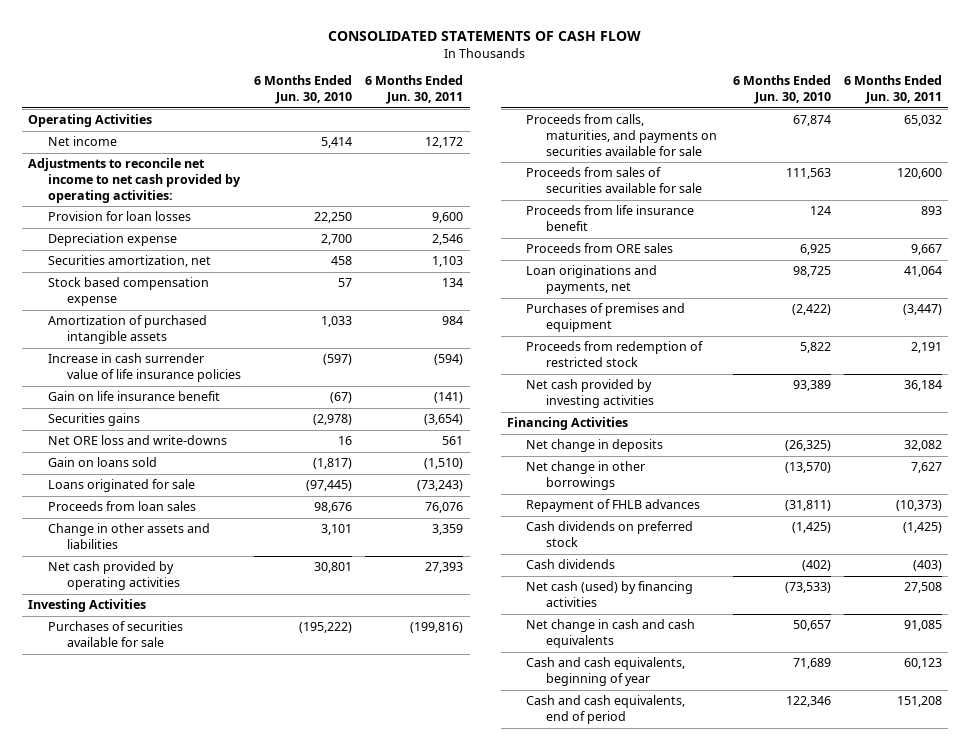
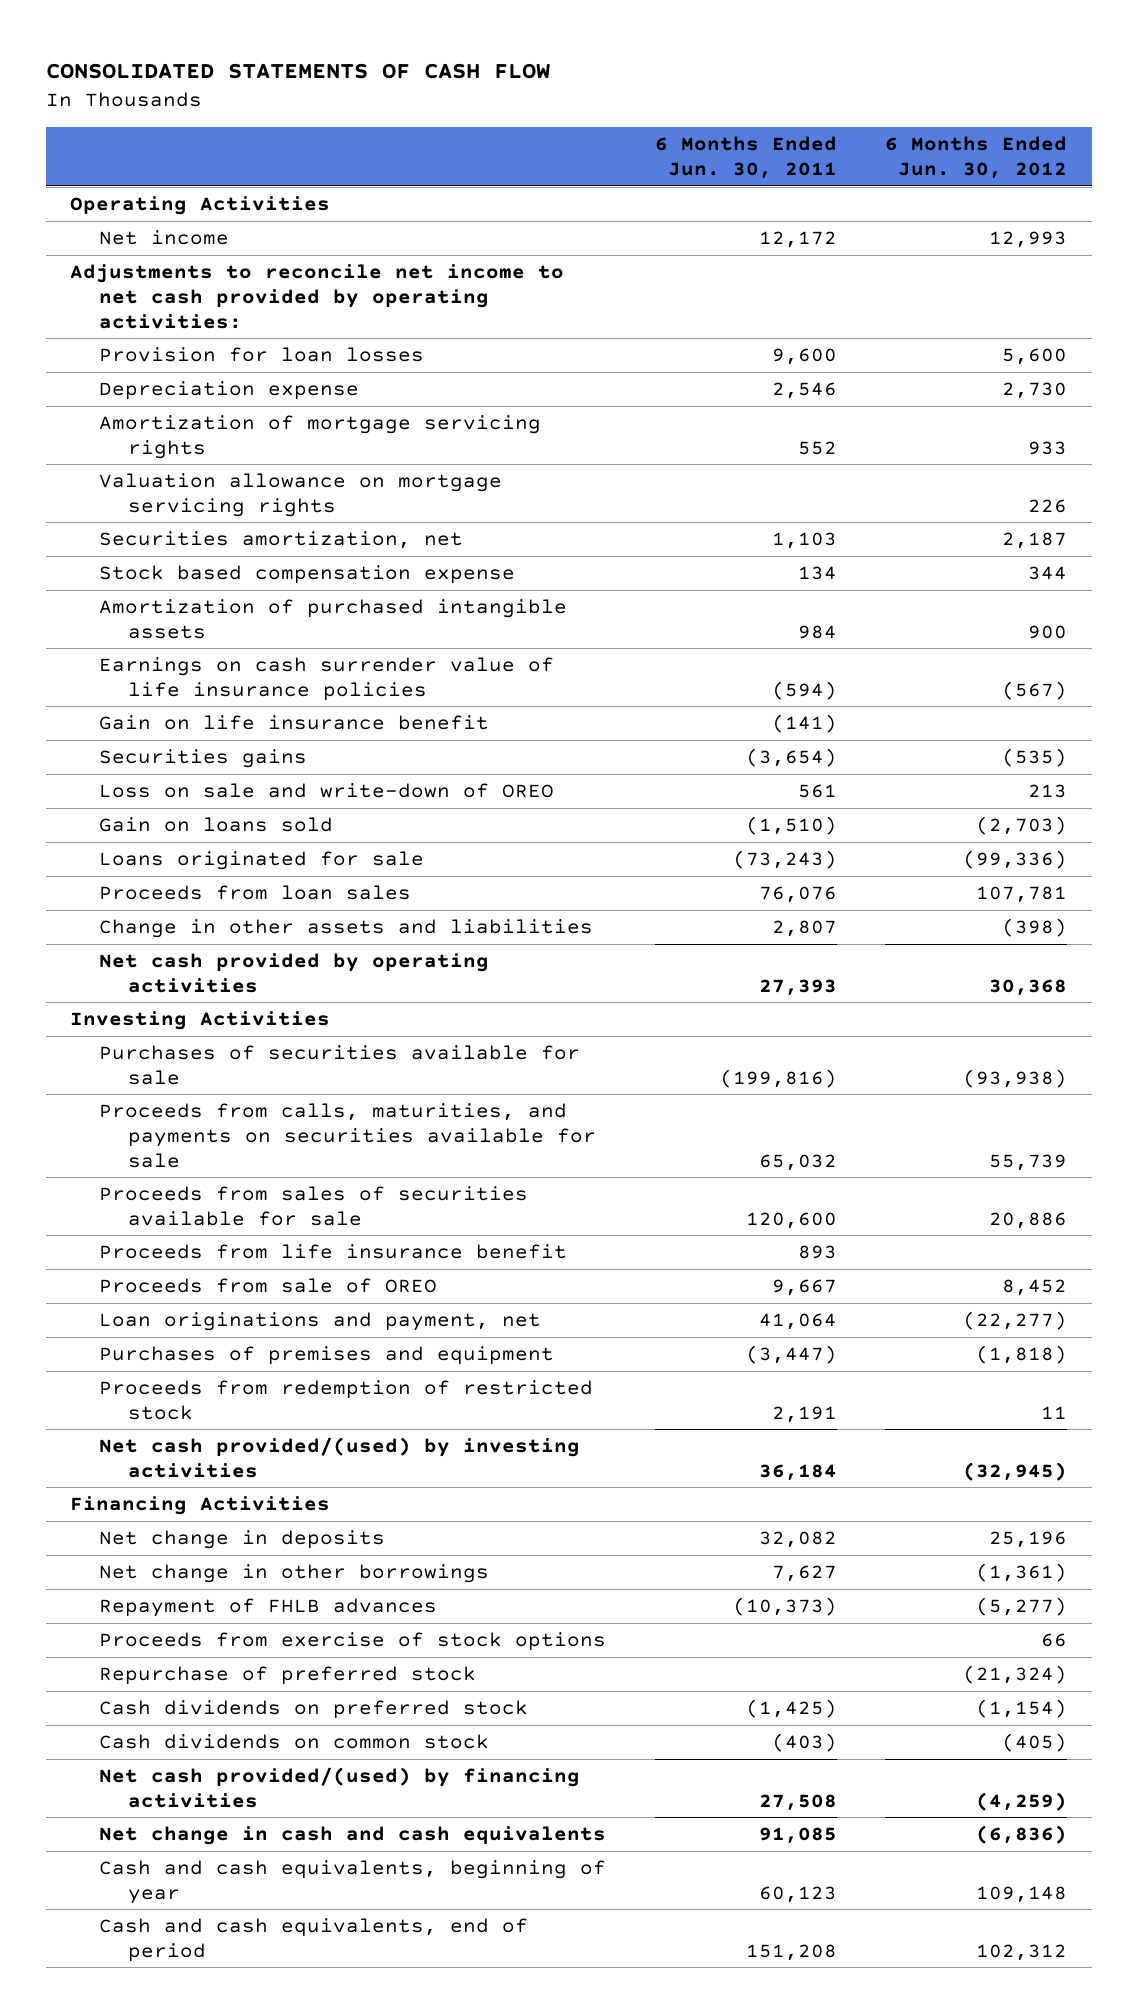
[253,75,352,105] 6 Months Ended Jun. 30, 2010 -> none
none -> [885,136,1068,180] 6 Months Ended Jun. 30, 2012
none -> [99,415,542,459] Amortization of mortgage servicing rights
none -> [99,473,503,517] Valuation allowance on mortgage servicing rights
[47,353,241,383] Increase in cash surrender value of life insurance policies -> [99,657,555,701] Earnings on cash surrender value of life insurance policies
[47,435,227,446] Net ORE loss and write-downs -> [99,783,555,799] Loss on sale and write-down of OREO
[432,524,464,536] 3,359 -> [771,920,837,938] 2,807
[526,243,674,254] Proceeds from ORE sales -> [99,1278,438,1294] Proceeds from sale of OREO
[526,265,658,295] Loan originations and payments, net -> [99,1312,542,1332] Loan originations and payment, net
[526,379,654,409] Net cash provided by investing activities -> [99,1437,581,1478] Net cash provided/(used) by investing activities
none -> [99,1632,607,1652] Proceeds from exercise of stock options
none -> [99,1666,477,1686] Repurchase of preferred stock
[526,559,616,570] Cash dividends -> [99,1734,490,1750] Cash dividends on common stock
[526,581,694,608] Net cash (used) by financing activities -> [99,1767,581,1808] Net cash provided/(used) by financing activities

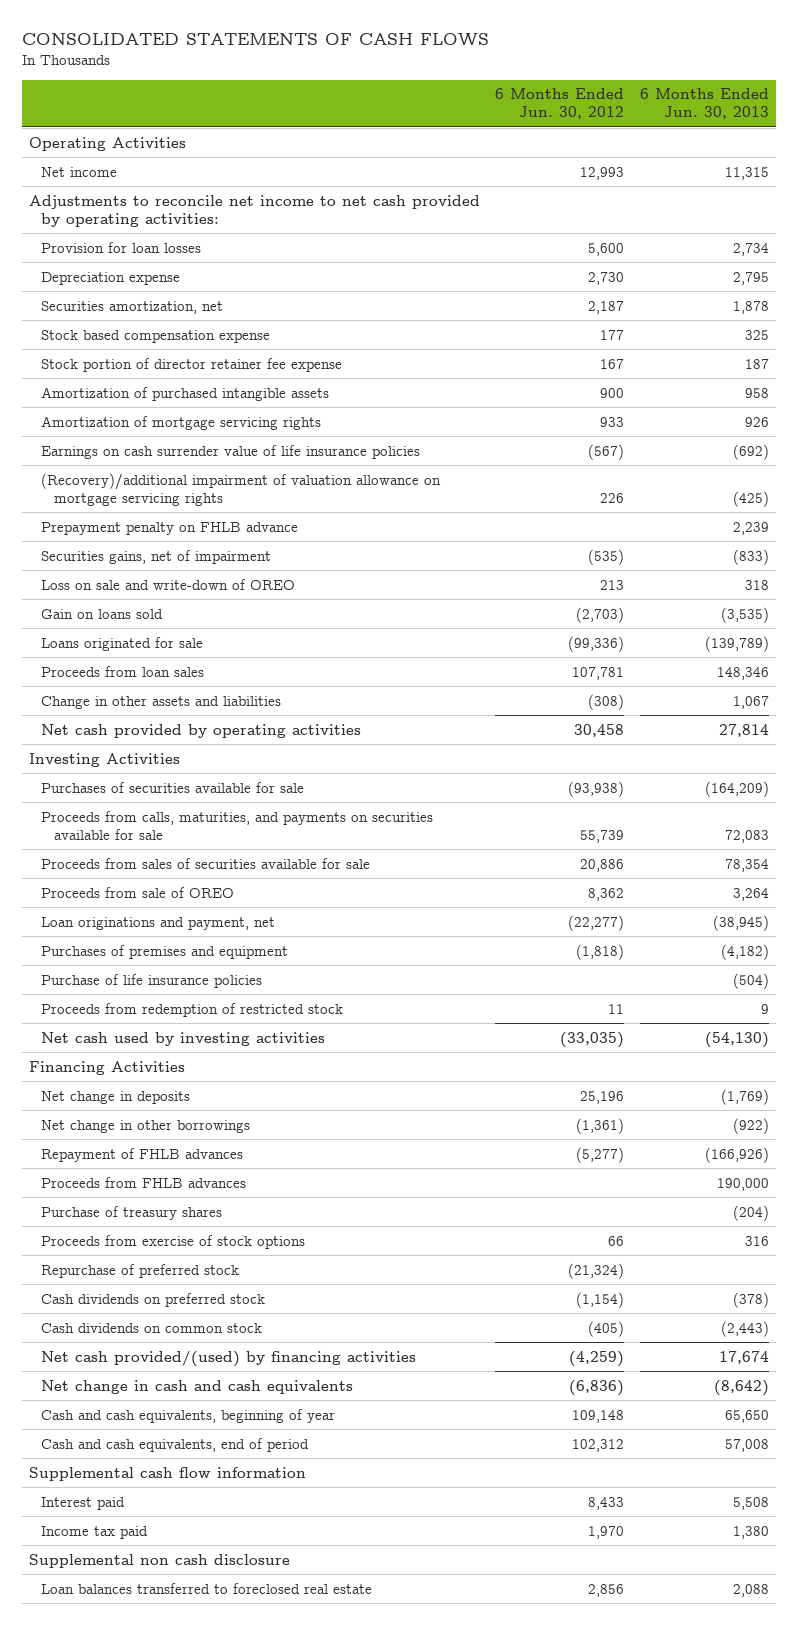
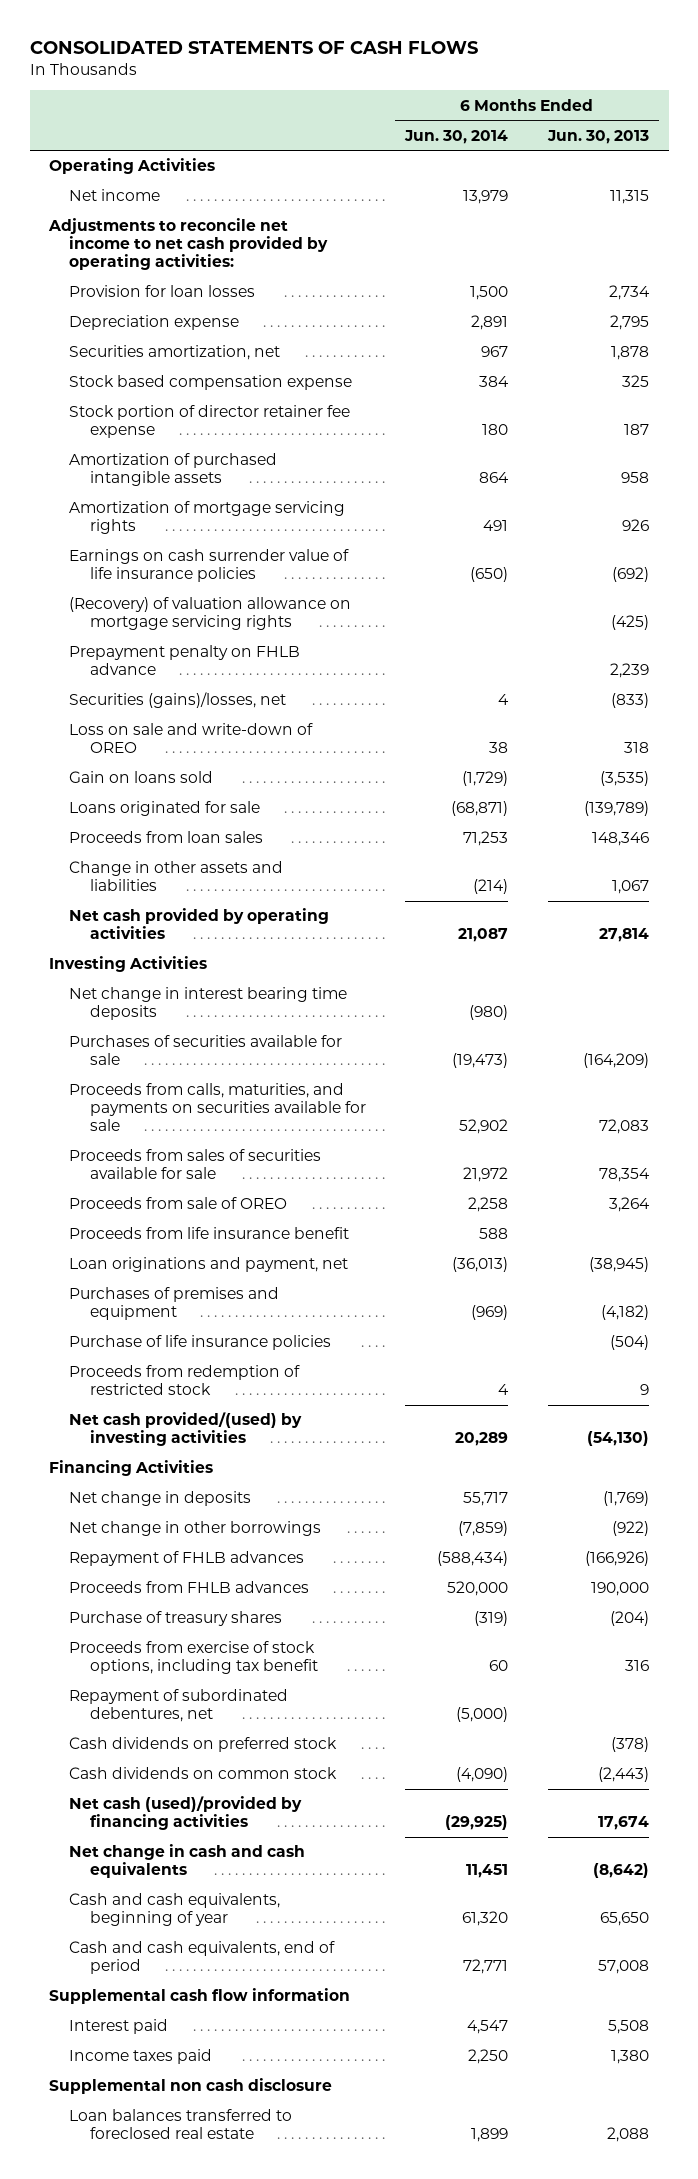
[495,88,625,120] 6 Months Ended Jun. 30, 2012 -> none
none -> [404,129,509,144] Jun. 30, 2014
[41,472,442,506] (Recovery)/additional impairment of valuation allowance on mortgage servicing rights -> [69,597,352,631] (Recovery) of valuation allowance on mortgage servicing rights
[41,549,272,564] Securities gains, net of impairment -> [69,692,287,709] Securities (gains)/losses, net
none -> [69,987,348,1021] Net change in interest bearing time deposits
none -> [69,1227,350,1240] Proceeds from life insurance benefit
[41,1031,326,1046] Net cash used by investing activities -> [69,1412,303,1447] Net cash provided/(used) by investing activities
[41,1263,240,1278] Repurchase of preferred stock -> none
[41,1234,306,1249] Proceeds from exercise of stock options -> [69,1641,318,1675] Proceeds from exercise of stock options, including tax benefit
none -> [69,1689,289,1723] Repayment of subordinated debentures, net
[41,1350,417,1367] Net cash provided/(used) by financing activities -> [69,1796,303,1831] Net cash (used)/provided by financing activities
[41,1525,149,1539] Income tax paid -> [69,2049,213,2065] Income taxes paid

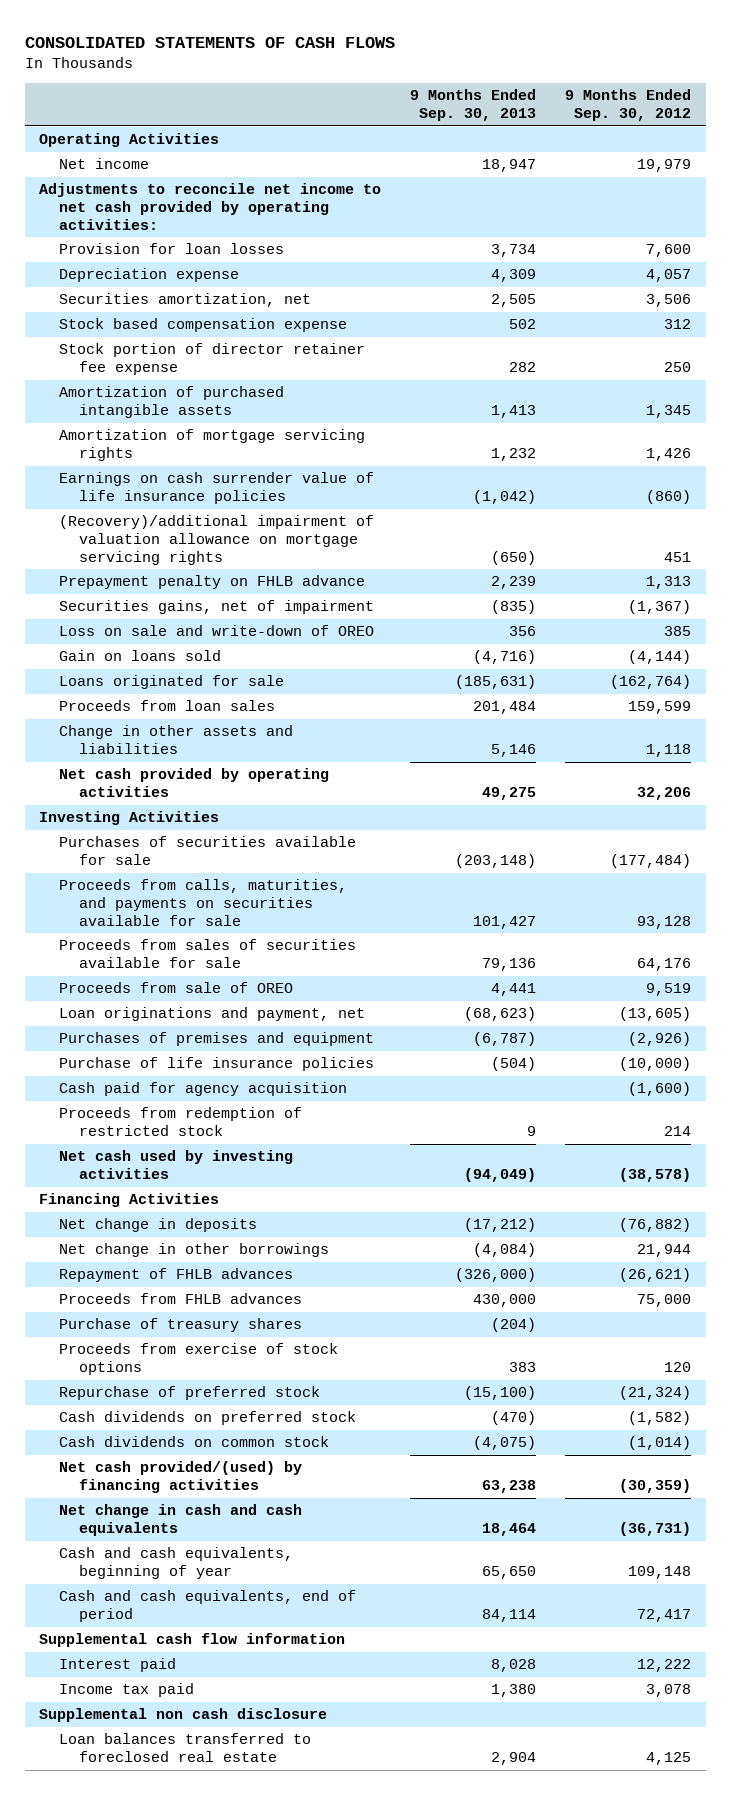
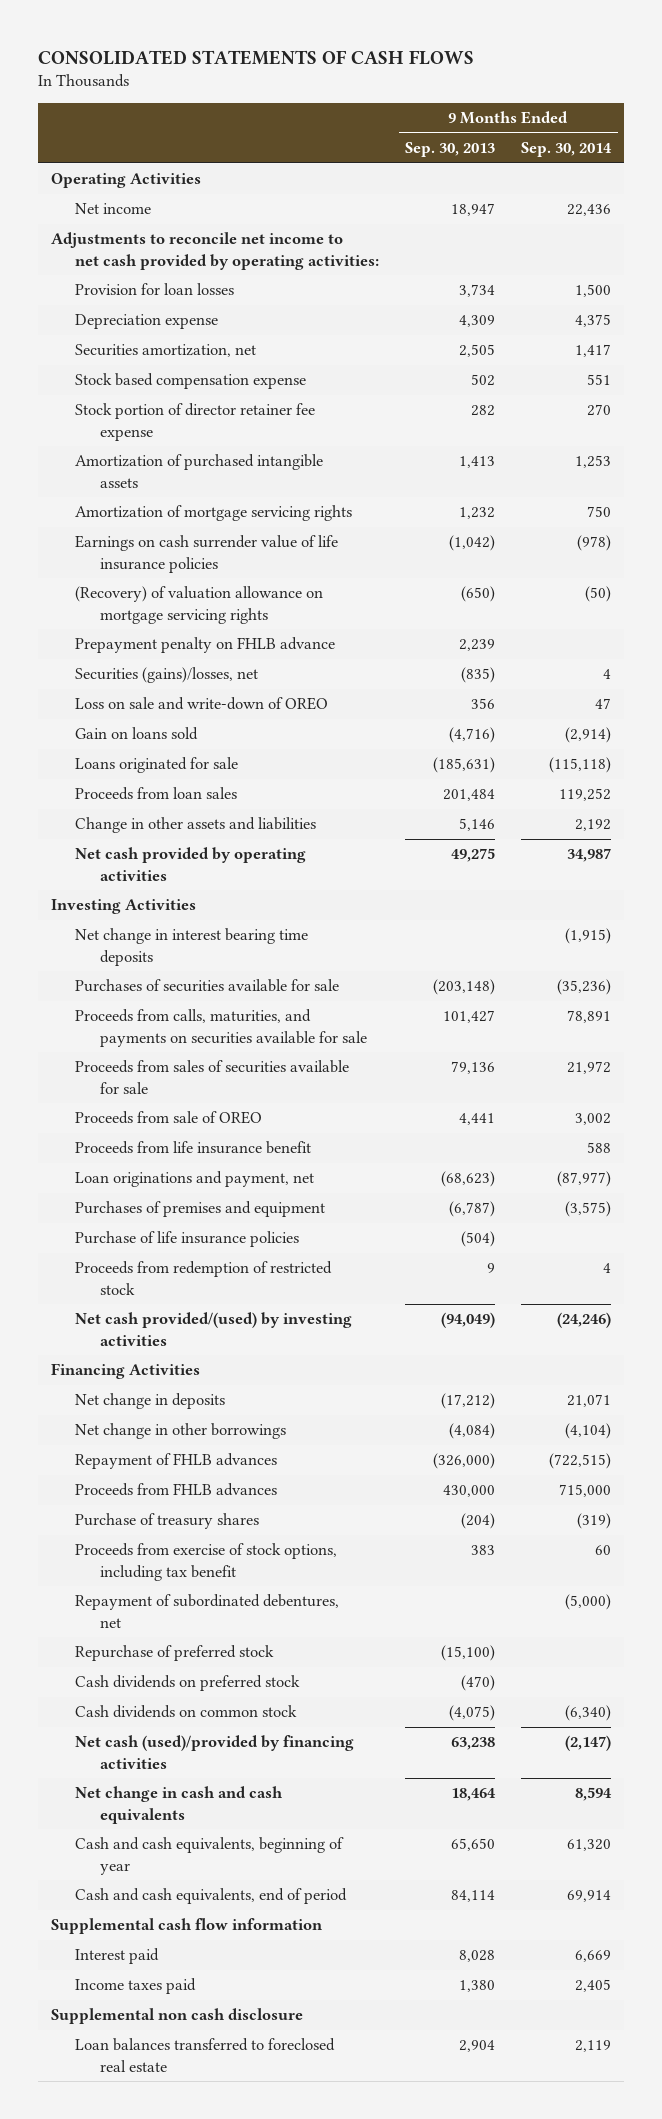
[565,89,692,122] 9 Months Ended Sep. 30, 2012 -> none
none -> [521,142,613,158] Sep. 30, 2014
[59,515,375,565] (Recovery)/additional impairment of valuation allowance on mortgage servicing rights -> [75,586,324,624] (Recovery) of valuation allowance on mortgage servicing rights
[59,600,375,615] Securities gains, net of impairment -> [75,667,259,684] Securities (gains)/losses, net
none -> [75,928,309,966] Net change in interest bearing time deposits
none -> [75,1141,312,1155] Proceeds from life insurance benefit
[59,1082,348,1097] Cash paid for agency acquisition -> none
[59,1150,294,1180] Net cash used by investing activities -> [75,1312,353,1346] Net cash provided/(used) by investing activities
[59,1343,339,1376] Proceeds from exercise of stock options -> [75,1543,338,1581] Proceeds from exercise of stock options, including tax benefit
none -> [75,1594,340,1628] Repayment of subordinated debentures, net
[59,1461,303,1494] Net cash provided/(used) by financing activities -> [75,1735,355,1769] Net cash (used)/provided by financing activities
[59,1683,195,1698] Income tax paid -> [75,1978,197,1995] Income taxes paid

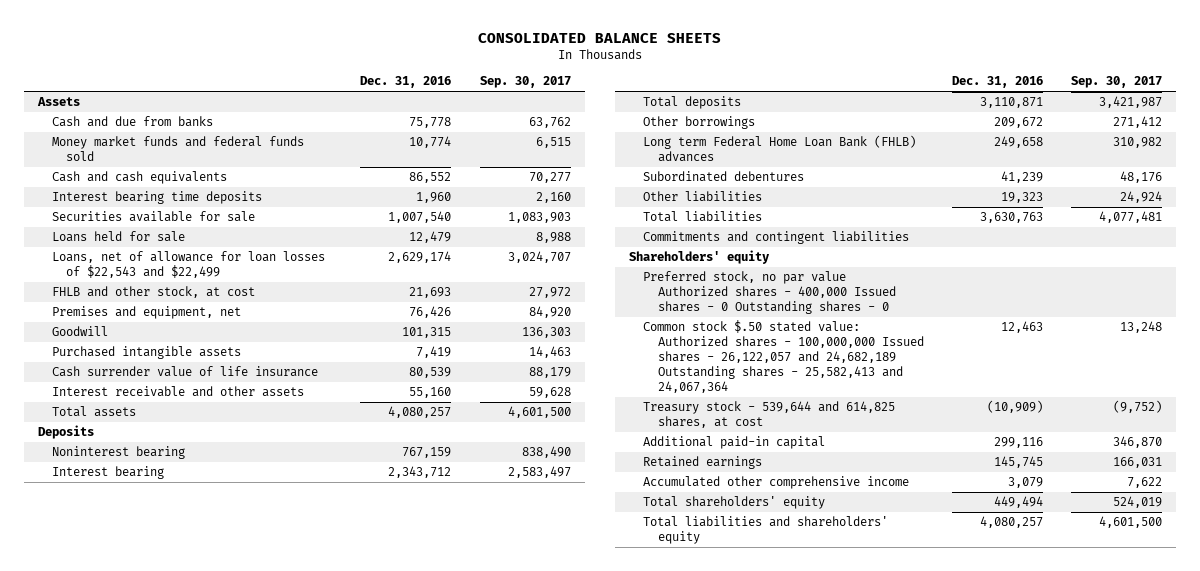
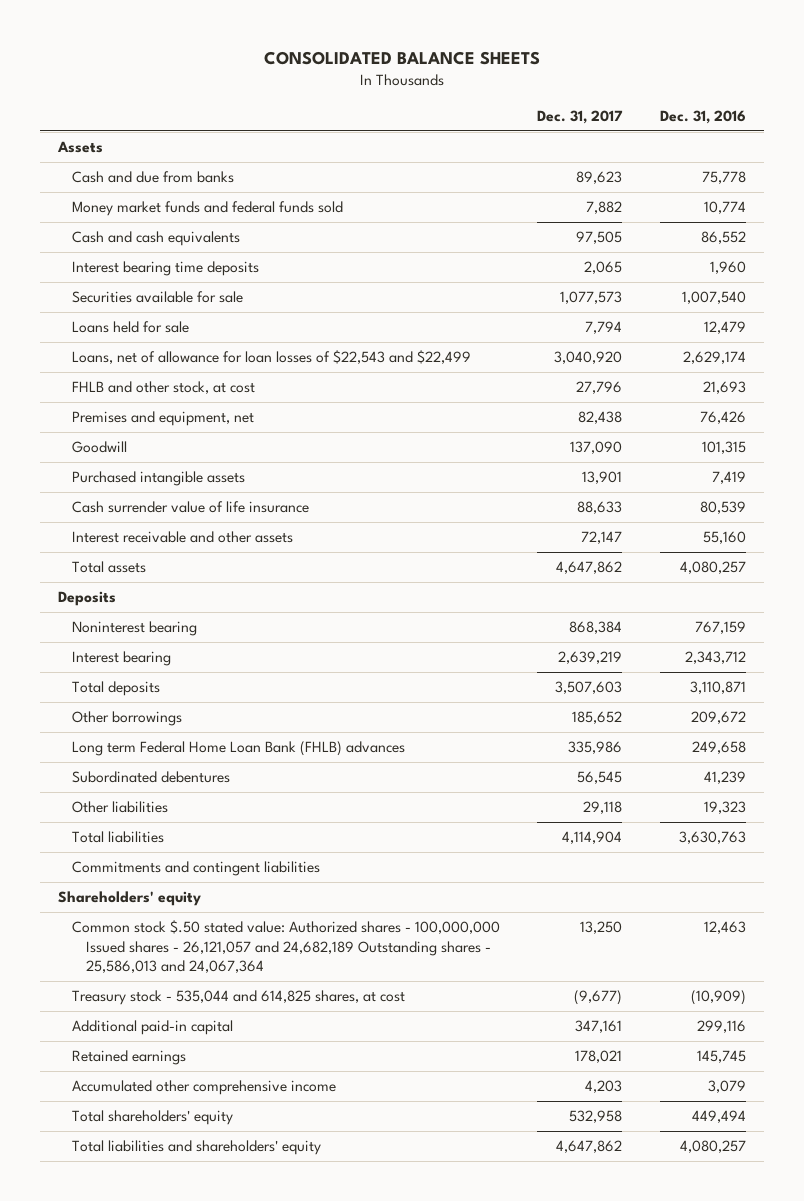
[479,76,571,89] Sep. 30, 2017 -> none
none -> [537,109,624,124] Dec. 31, 2017
[643,271,896,315] Preferred stock, no par value Authorized shares - 400,000 Issued shares - 0 Outstanding shares - 0 -> none
[643,320,924,394] Common stock $.50 stated value: Authorized shares - 100,000,000 Issued shares - 26,122,057 and 24,682,189 Outstanding shares - 25,582,413 and 24,067,364 -> [72,920,501,974] Common stock $.50 stated value: Authorized shares - 100,000,000 Issued shares - 26,121,057 and 24,682,189 Outstanding shares - 25,586,013 and 24,067,364
[643,401,896,429] Treasury stock - 539,644 and 614,825 shares, at cost -> [72,990,406,1006] Treasury stock - 535,044 and 614,825 shares, at cost

